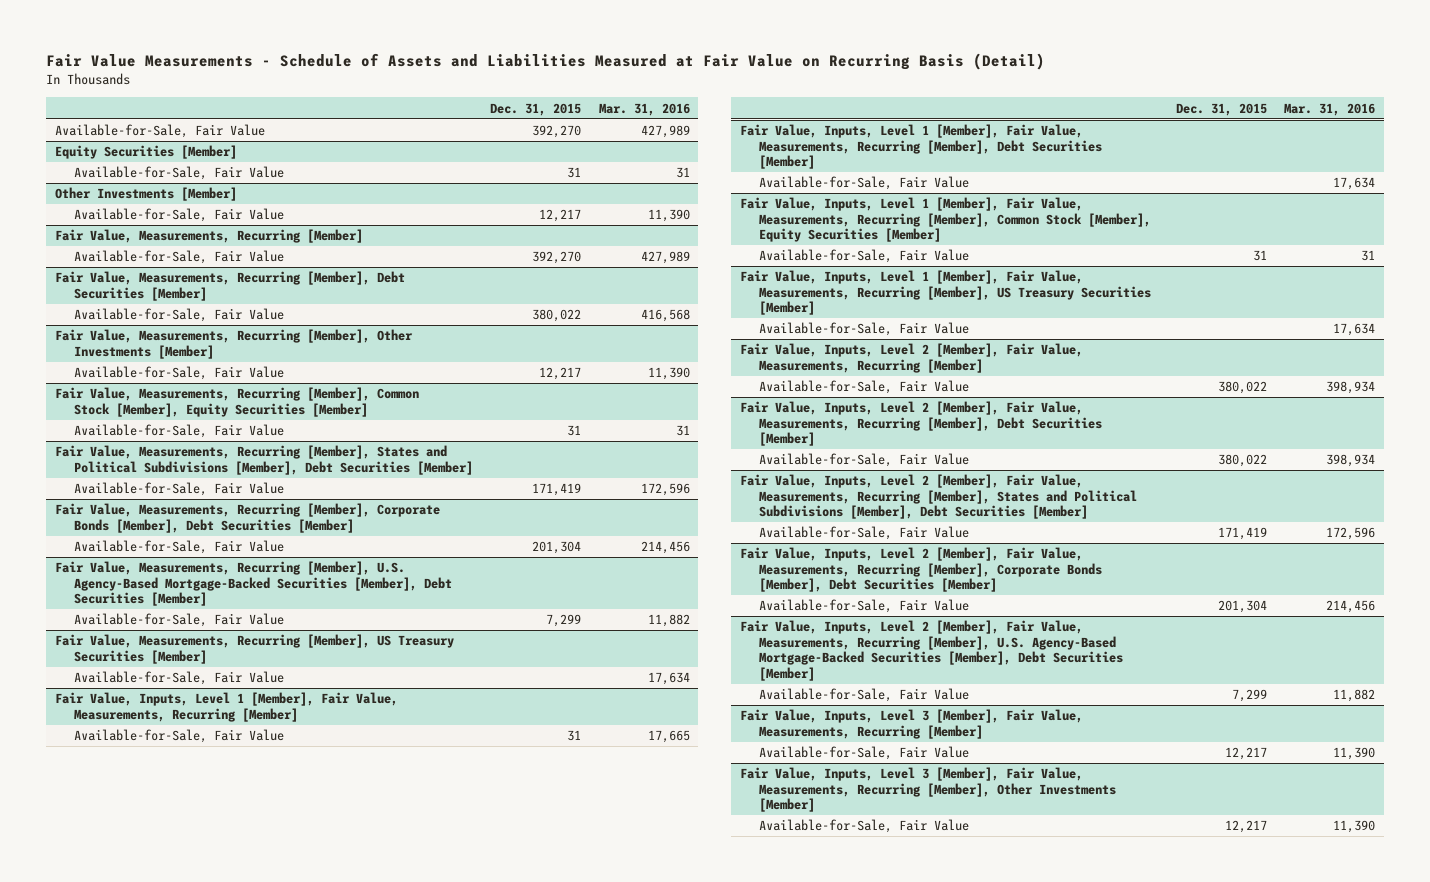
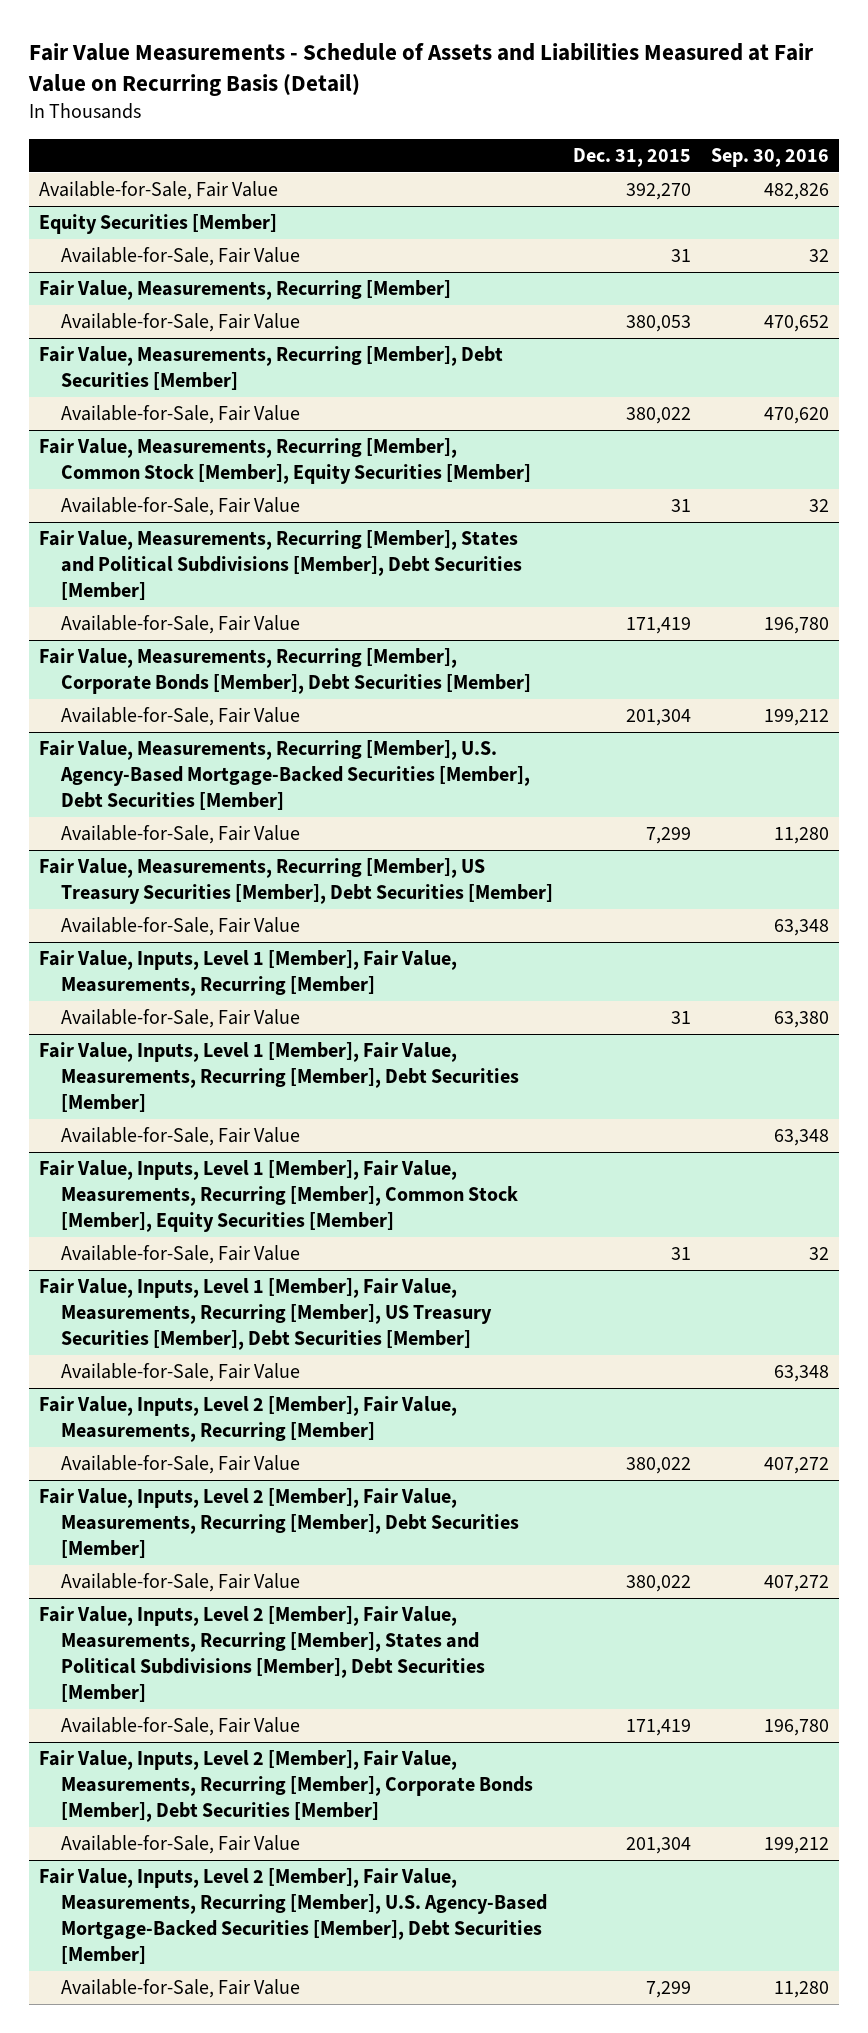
[598,102,690,116] Mar. 31, 2016 -> none
none -> [711,147,830,167] Sep. 30, 2016
[54,187,237,202] Other Investments [Member] -> none
[73,208,284,223] Available-for-Sale, Fair Value -> none
[532,251,582,265] 392,270 -> [625,315,691,333] 380,053
[54,329,413,359] Fair Value, Measurements, Recurring [Member], Other Investments [Member] -> none
[73,366,284,381] Available-for-Sale, Fair Value -> none
[54,634,454,664] Fair Value, Measurements, Recurring [Member], US Treasury Securities [Member] -> [38,858,553,905] Fair Value, Measurements, Recurring [Member], US Treasury Securities [Member], Debt Securities [Member]
[739,270,1152,316] Fair Value, Inputs, Level 1 [Member], Fair Value, Measurements, Recurring [Member], US Treasury Securities [Member] -> [38,1278,492,1350] Fair Value, Inputs, Level 1 [Member], Fair Value, Measurements, Recurring [Member], US Treasury Securities [Member], Debt Securities [Member]
[739,709,1083,739] Fair Value, Inputs, Level 3 [Member], Fair Value, Measurements, Recurring [Member] -> none
[759,746,970,761] Available-for-Sale, Fair Value -> none
[739,767,1117,813] Fair Value, Inputs, Level 3 [Member], Fair Value, Measurements, Recurring [Member], Other Investments [Member] -> none
[759,819,970,834] Available-for-Sale, Fair Value -> none

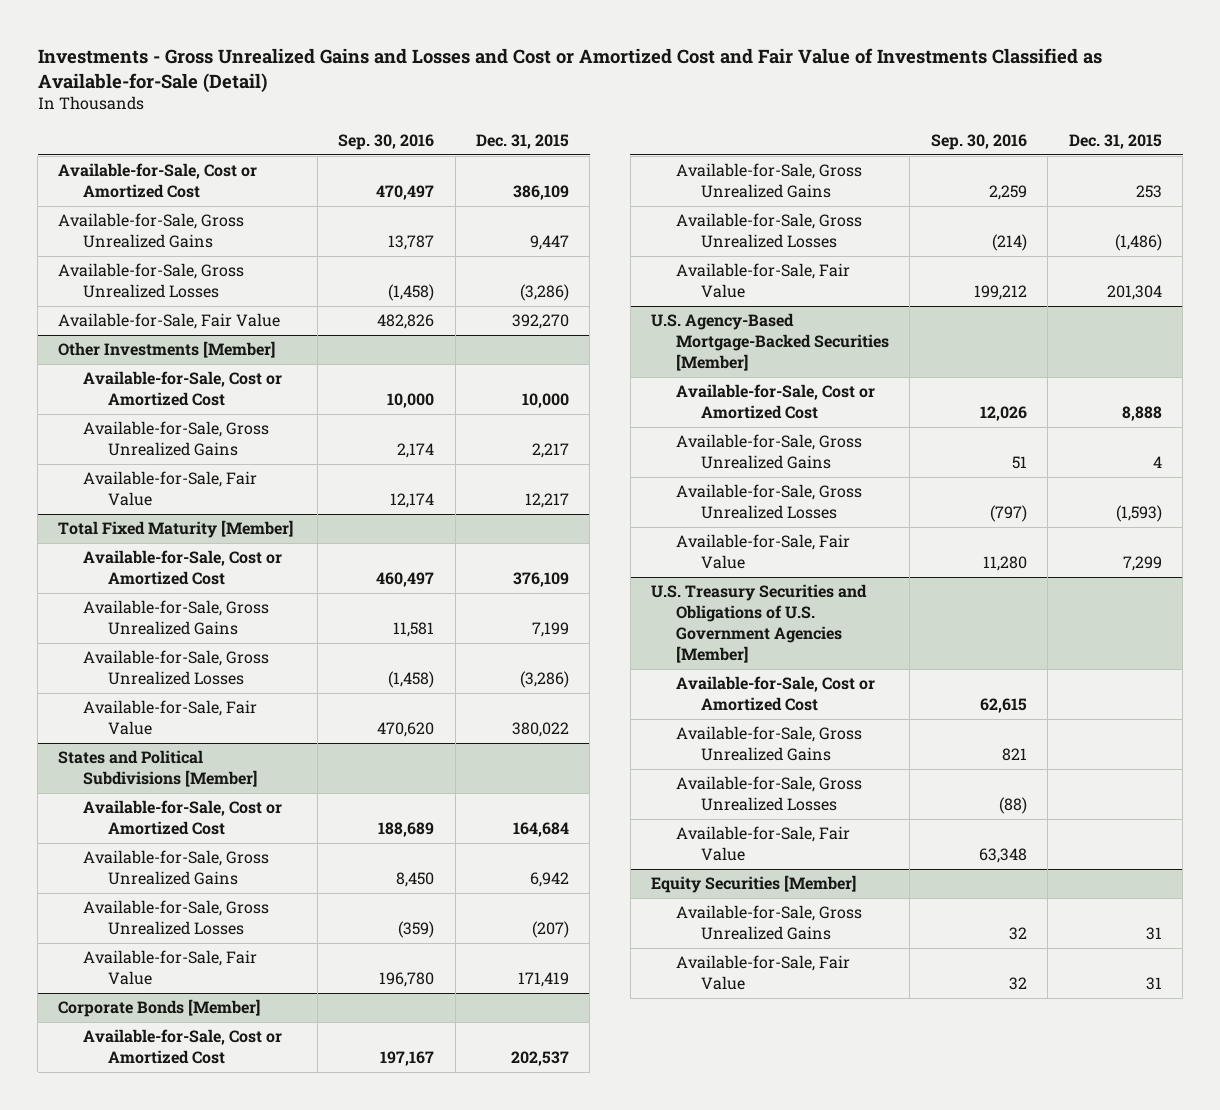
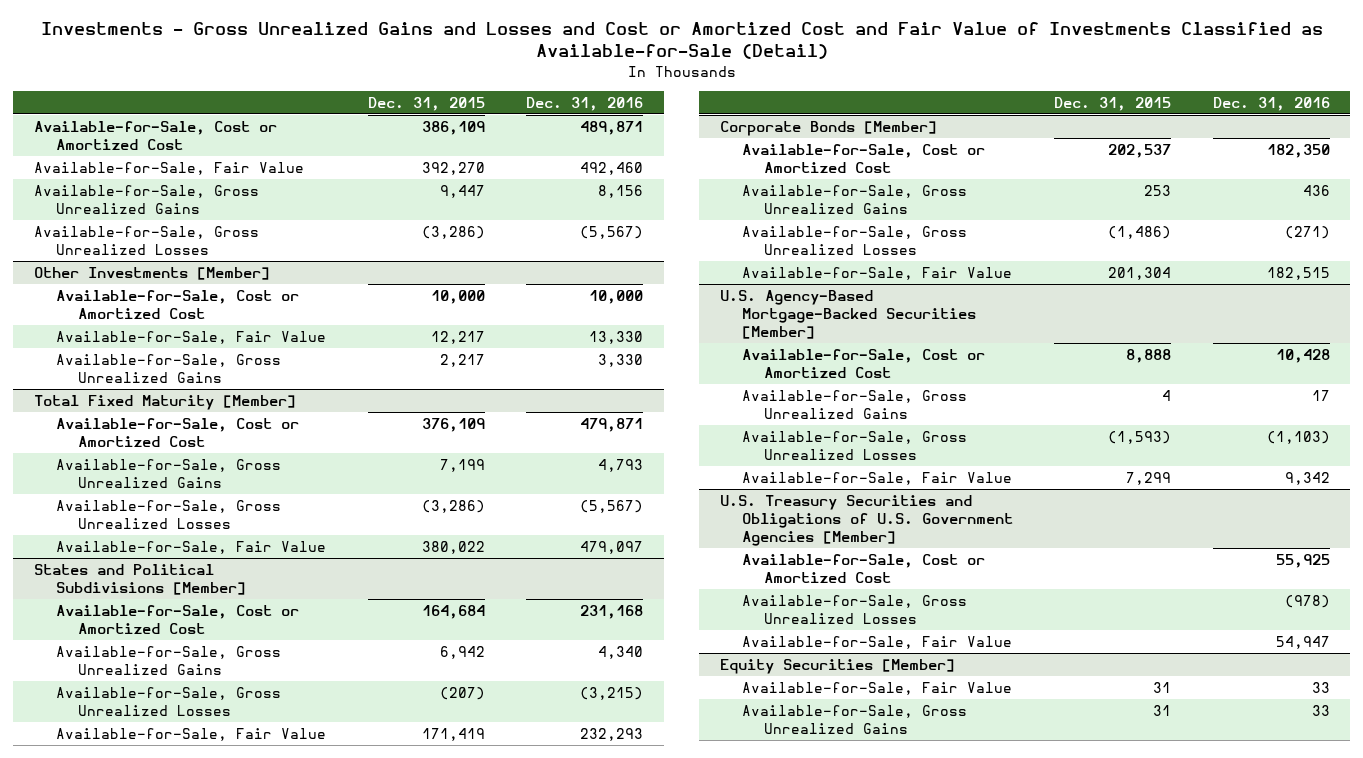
[338,133,435,150] Sep. 30, 2016 -> none
none -> [526,96,644,111] Dec. 31, 2016
[58,313,281,330] Available-for-Sale, Fair Value -> [33,162,304,176] Available-for-Sale, Fair Value
[83,421,270,457] Available-for-Sale, Gross Unrealized Gains -> [55,354,281,384] Available-for-Sale, Gross Unrealized Gains
[675,726,862,762] Available-for-Sale, Gross Unrealized Gains -> none
[675,905,862,941] Available-for-Sale, Gross Unrealized Gains -> [741,705,967,735] Available-for-Sale, Gross Unrealized Gains

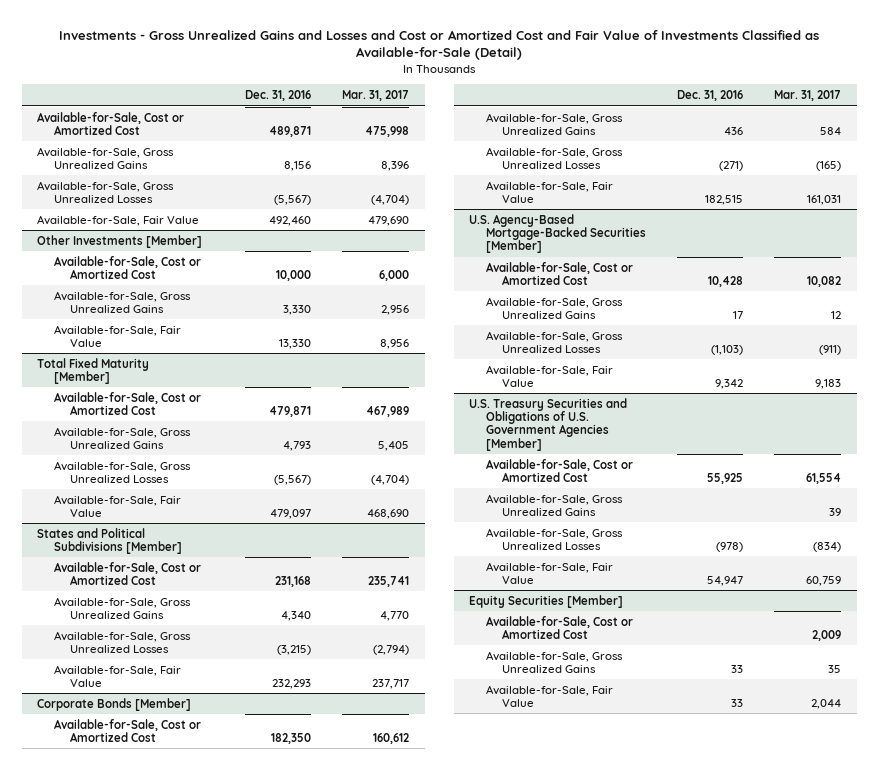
[368,96,486,111] Dec. 31, 2015 -> none
none -> [342,90,410,102] Mar. 31, 2017
[33,162,304,176] Available-for-Sale, Fair Value -> [37,214,200,226] Available-for-Sale, Fair Value
[55,331,326,345] Available-for-Sale, Fair Value -> [53,324,181,347] Available-for-Sale, Fair Value
none -> [485,493,623,516] Available-for-Sale, Gross Unrealized Gains
none -> [485,615,633,639] Available-for-Sale, Cost or Amortized Cost
[741,682,1012,696] Available-for-Sale, Fair Value -> [485,684,613,707] Available-for-Sale, Fair Value

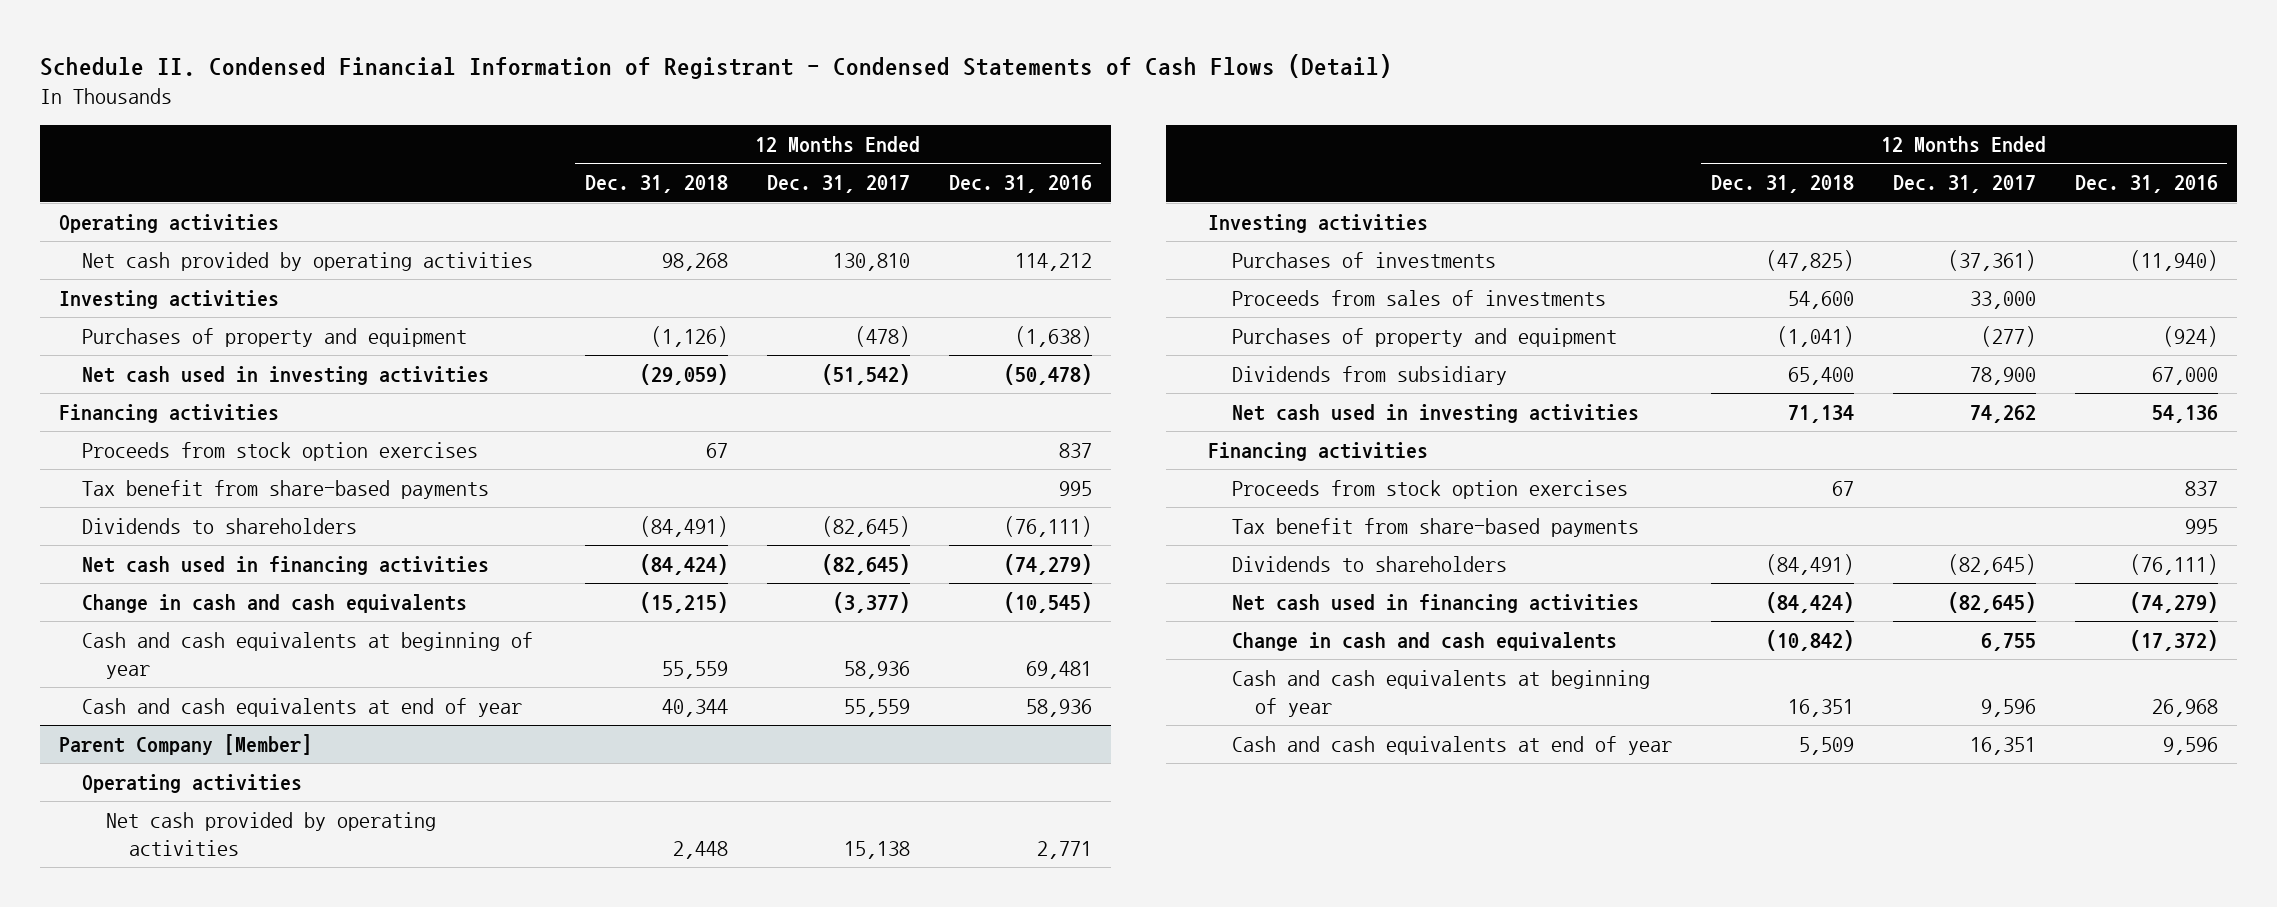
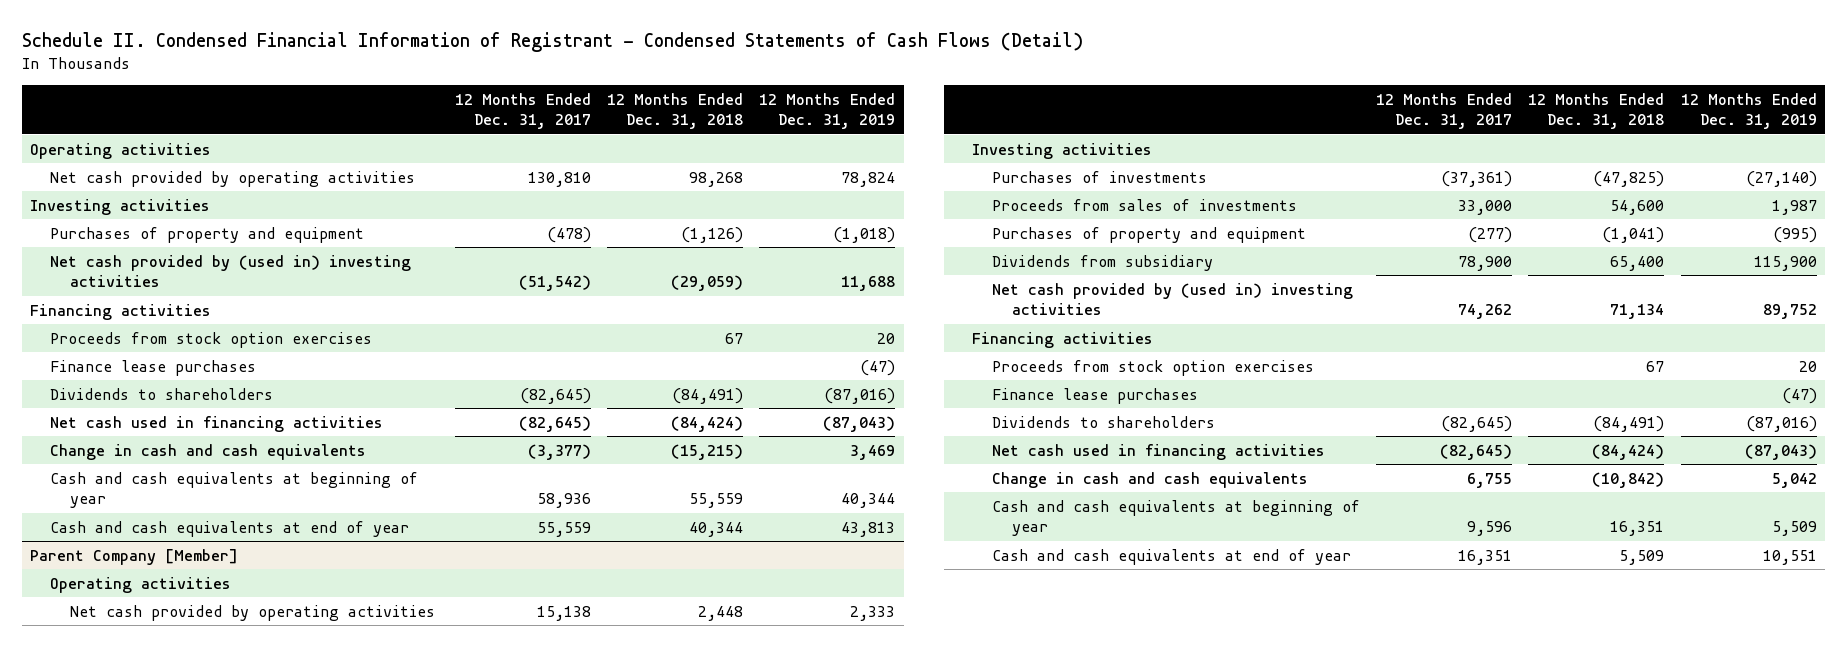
[948,175,1092,194] Dec. 31, 2016 -> none
none -> [759,92,896,130] 12 Months Ended Dec. 31, 2019
[82,366,490,386] Net cash used in investing activities -> [50,254,412,288] Net cash provided by (used in) investing activities
[82,480,490,500] Tax benefit from share-based payments -> none
none -> [50,359,257,376] Finance lease purchases
[1231,404,1639,424] Net cash used in investing activities -> [991,282,1353,316] Net cash provided by (used in) investing activities
[1231,518,1639,538] Tax benefit from share-based payments -> none
none -> [991,387,1198,404] Finance lease purchases

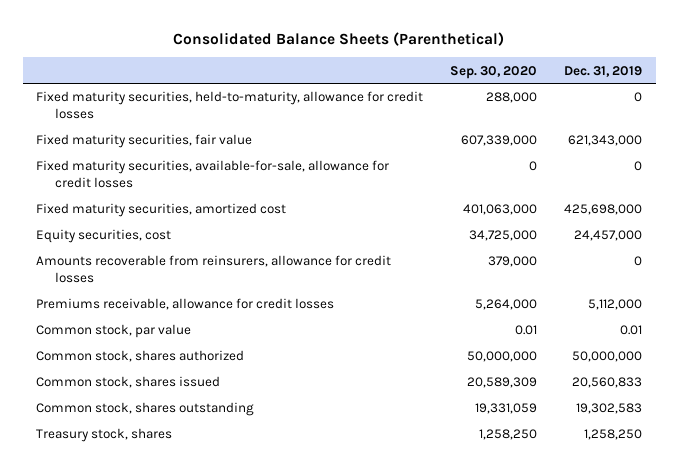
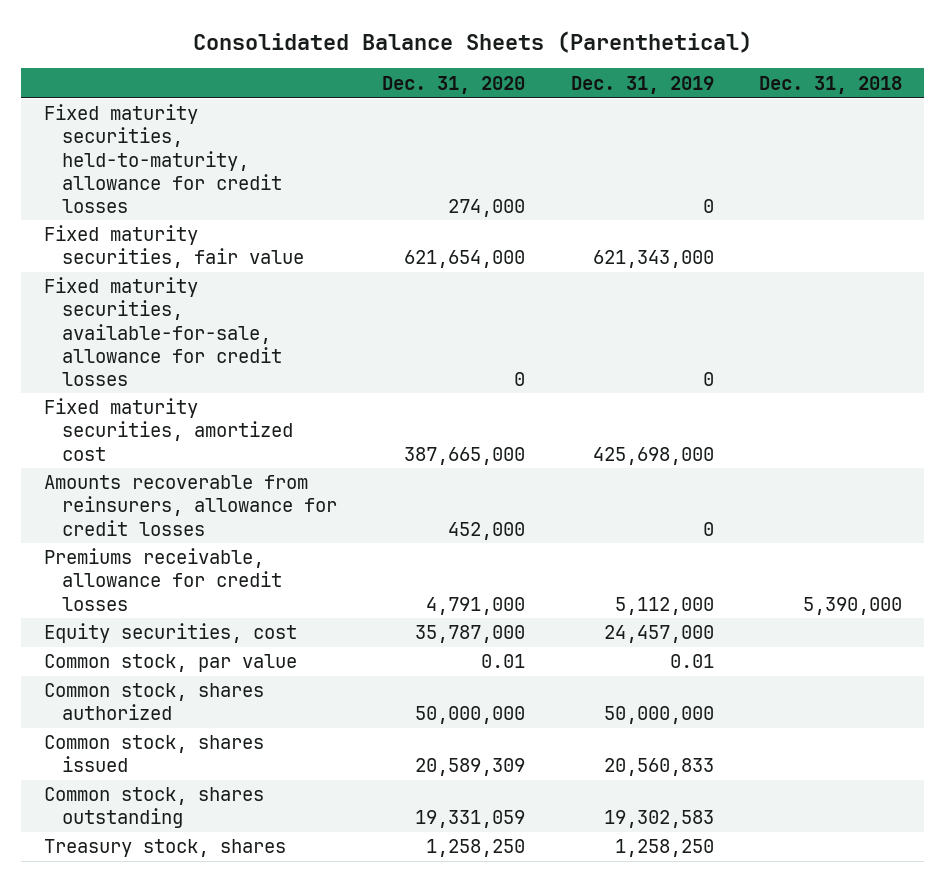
[450,65,538,79] Sep. 30, 2020 -> none
none -> [382,75,526,94] Dec. 31, 2020
none -> [758,75,902,94] Dec. 31, 2018
[36,229,172,244] Equity securities, cost -> [43,623,297,644] Equity securities, cost

